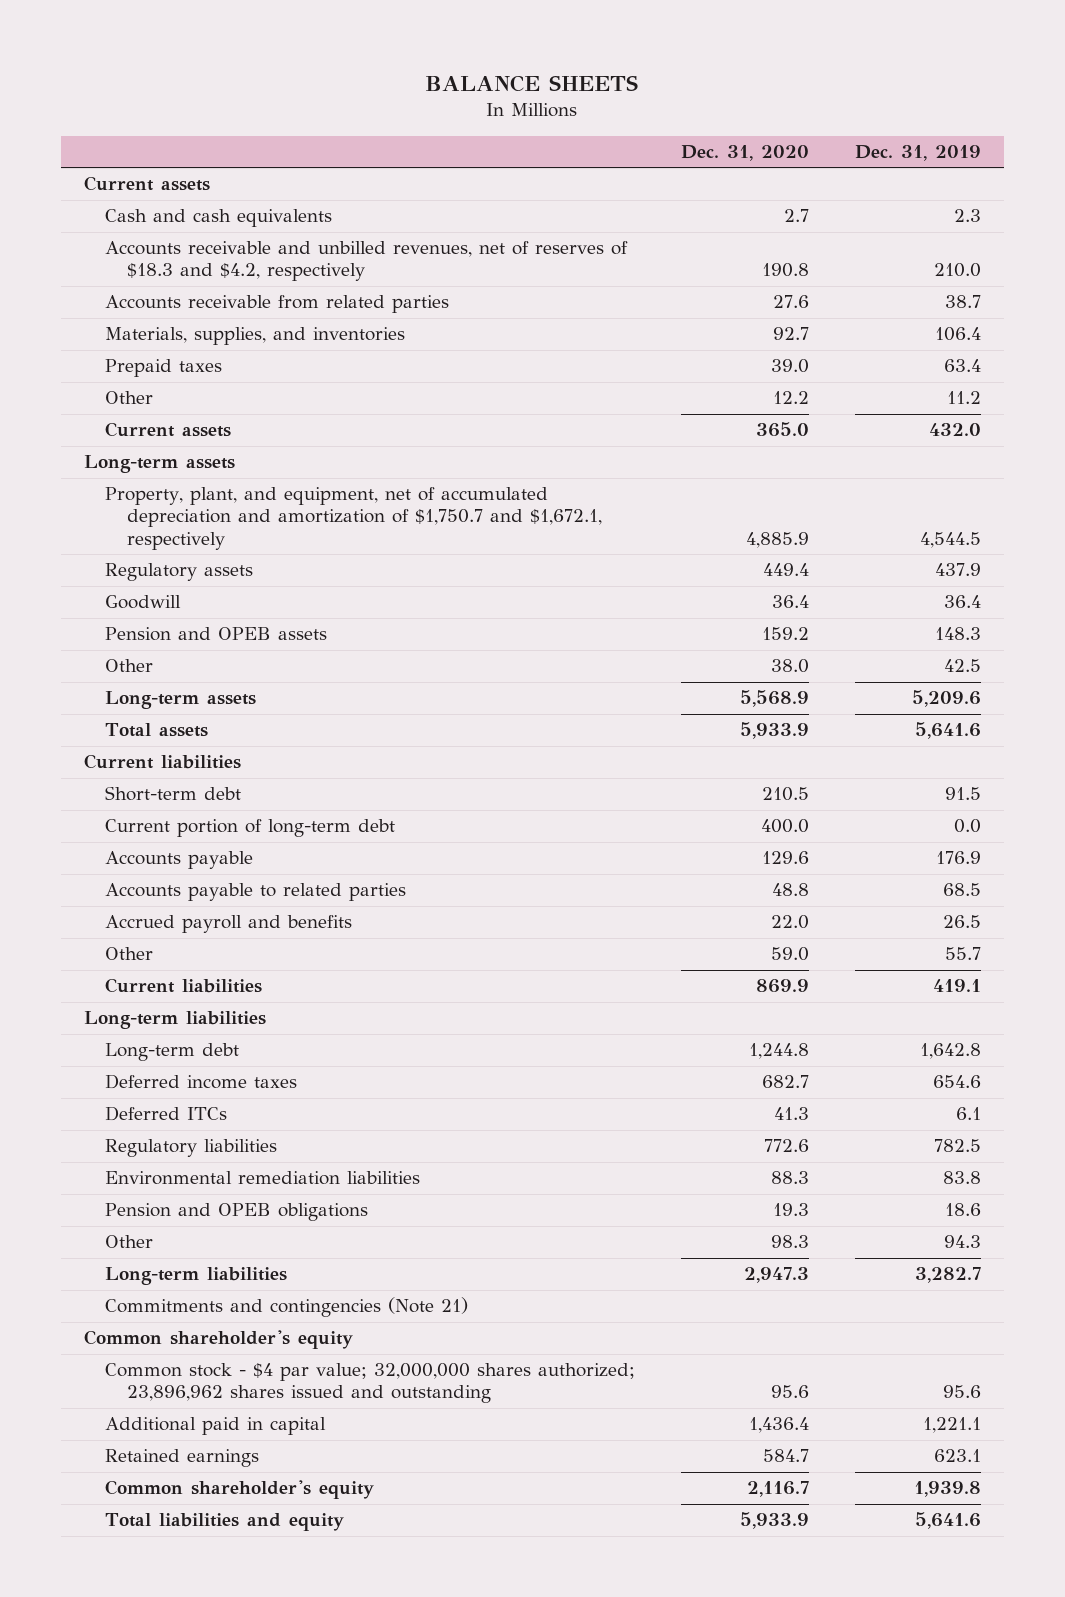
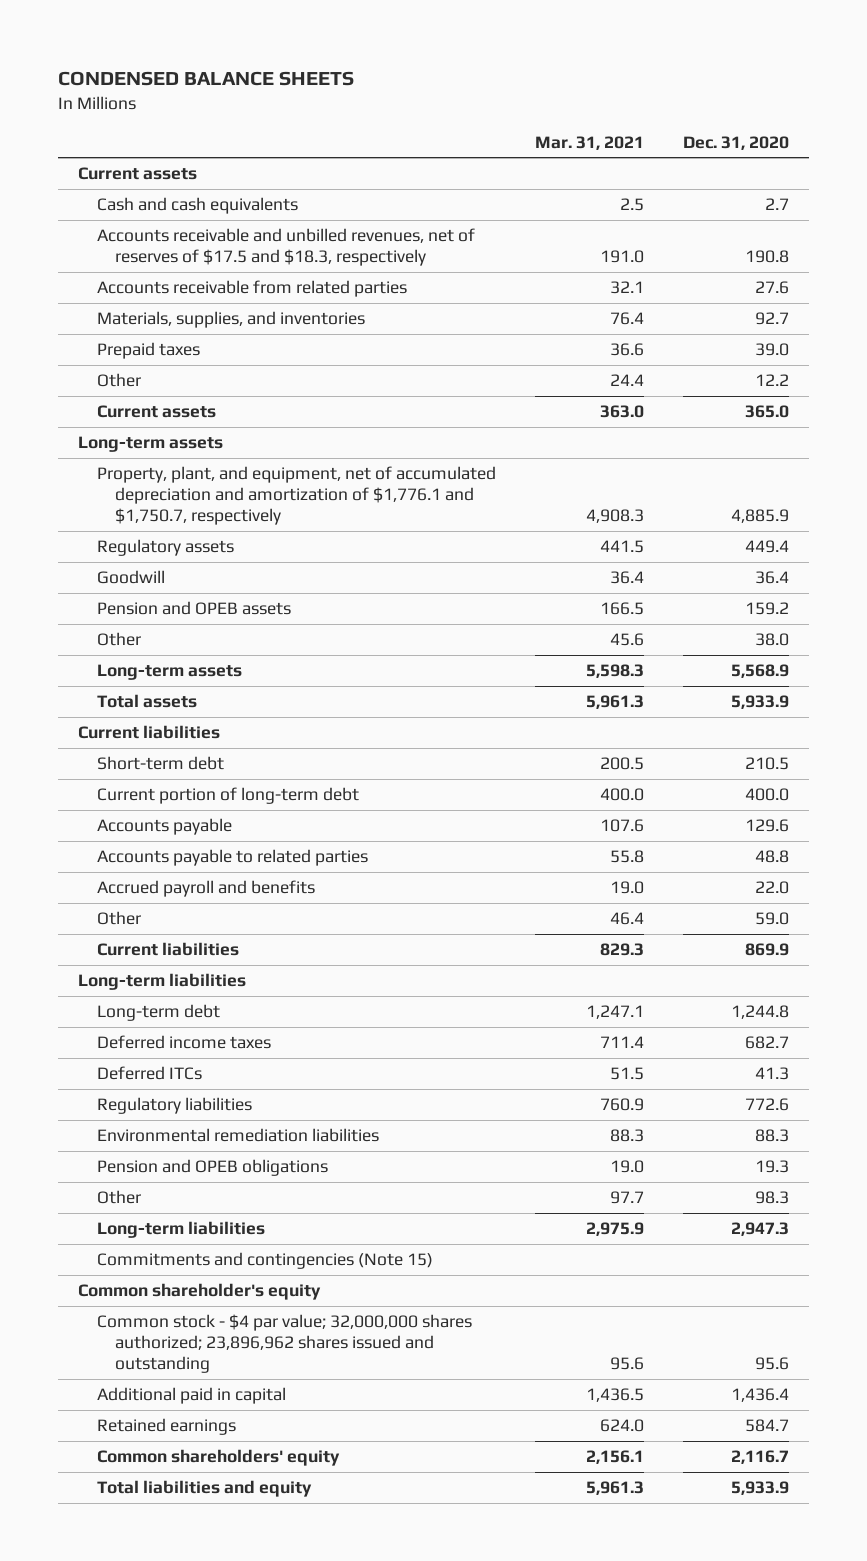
[425,74,639,92] BALANCE SHEETS -> [58,71,355,87] CONDENSED BALANCE SHEETS
[855,145,982,162] Dec. 31, 2019 -> none
none -> [534,135,644,150] Mar. 31, 2021
[105,241,629,282] Accounts receivable and unbilled revenues, net of reserves of $18.3 and $4.2, respectively -> [96,228,475,266] Accounts receivable and unbilled revenues, net of reserves of $17.5 and $18.3, respectively
[105,487,602,550] Property, plant, and equipment, net of accumulated depreciation and amortization of $1,750.7 and $1,672.1, respectively -> [96,466,496,525] Property, plant, and equipment, net of accumulated depreciation and amortization of $1,776.1 and $1,750.7, respectively
[105,1297,469,1318] Commitments and contingencies (Note 21) -> [96,1252,433,1270] Commitments and contingencies (Note 15)
[105,1480,375,1500] Common shareholder's equity -> [96,1449,340,1467] Common shareholders' equity

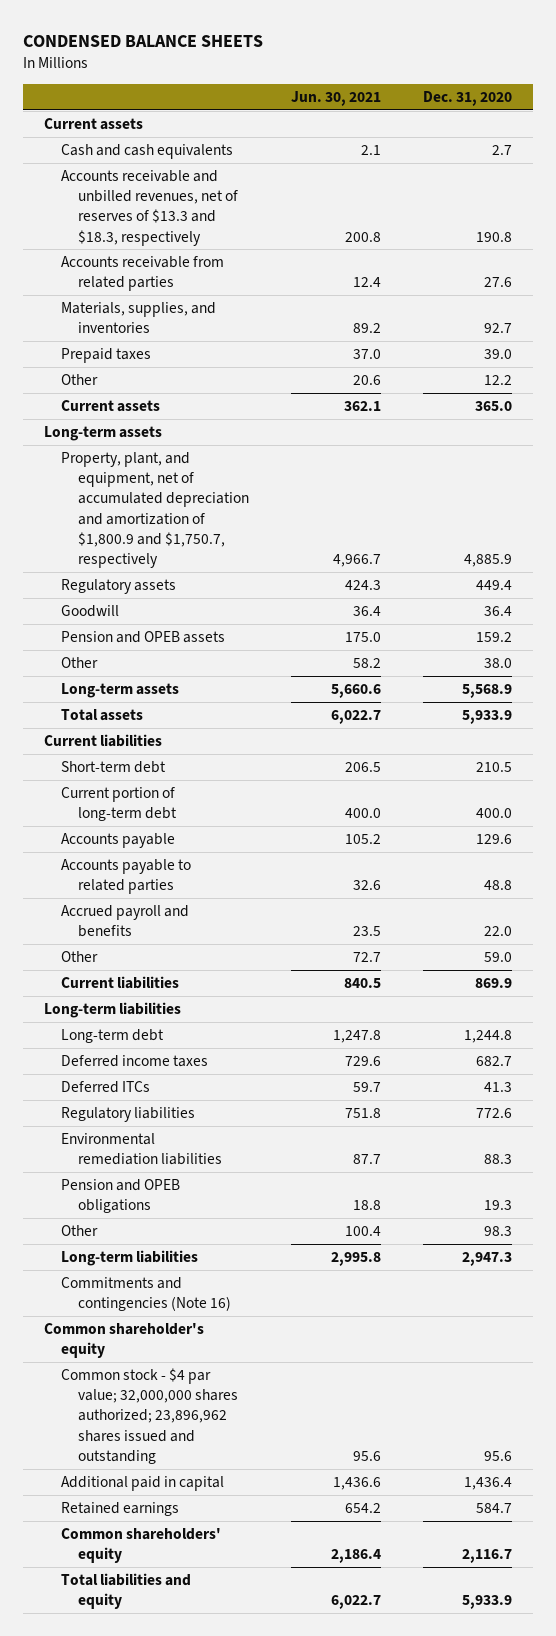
[534,135,644,150] Mar. 31, 2021 -> none
none -> [291,90,382,106] Jun. 30, 2021
[96,228,475,266] Accounts receivable and unbilled revenues, net of reserves of $17.5 and $18.3, respectively -> [61,170,239,246] Accounts receivable and unbilled revenues, net of reserves of $13.3 and $18.3, respectively
[96,466,496,525] Property, plant, and equipment, net of accumulated depreciation and amortization of $1,776.1 and $1,750.7, respectively -> [61,452,250,569] Property, plant, and equipment, net of accumulated depreciation and amortization of $1,800.9 and $1,750.7, respectively
[96,1252,433,1270] Commitments and contingencies (Note 15) -> [61,1277,232,1312] Commitments and contingencies (Note 16)

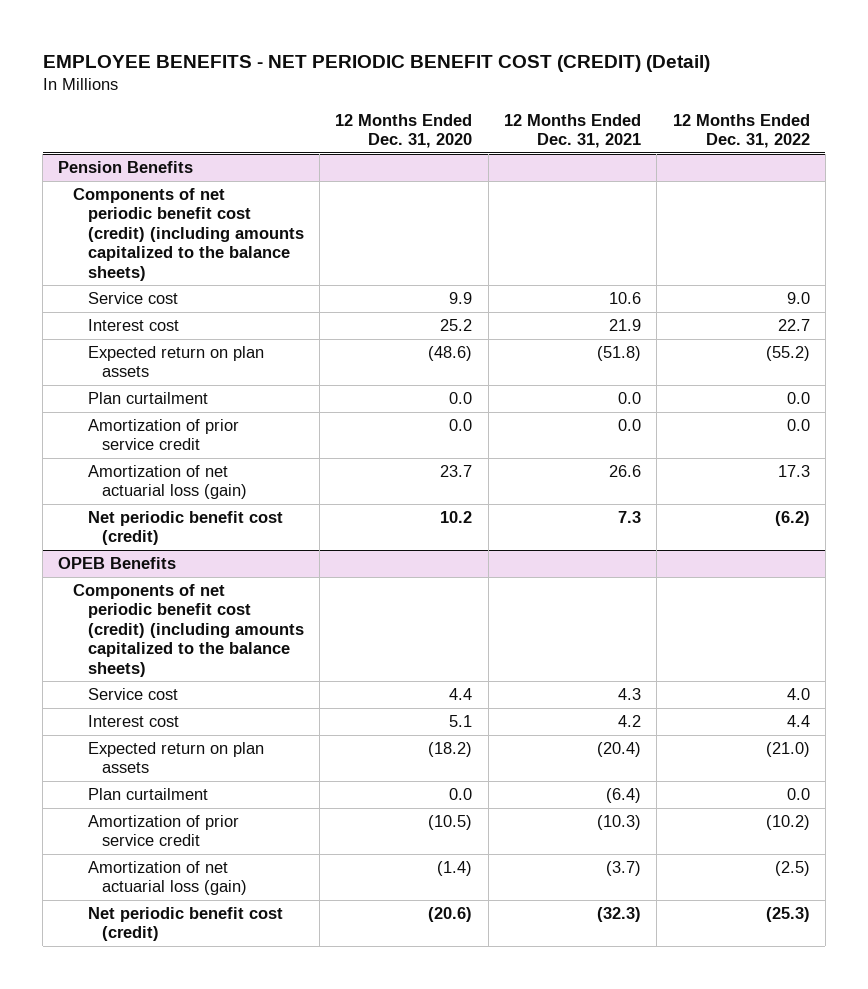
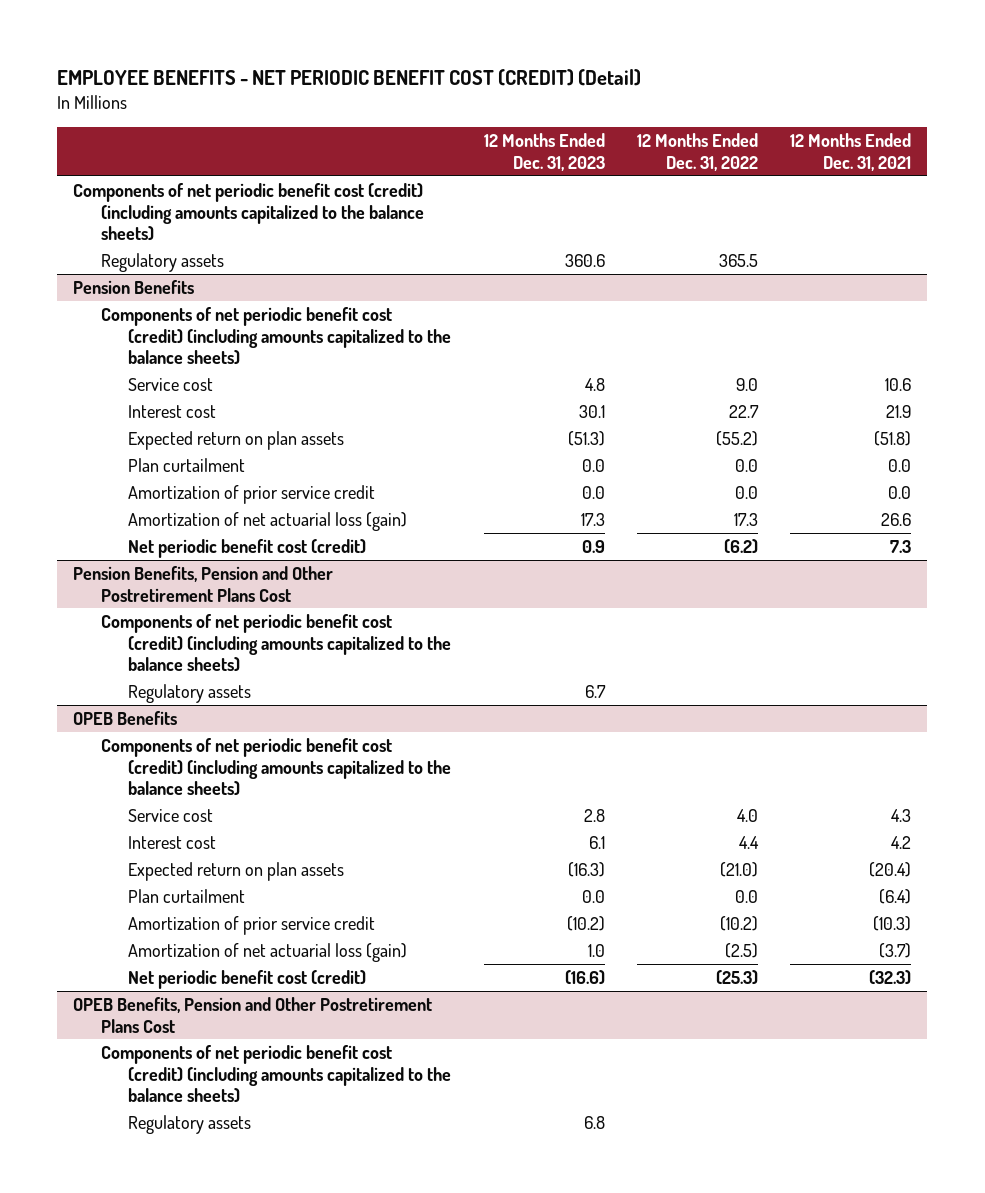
[335,113,473,148] 12 Months Ended Dec. 31, 2020 -> none
none -> [483,133,605,171] 12 Months Ended Dec. 31, 2023
none -> [73,182,424,242] Components of net periodic benefit cost (credit) (including amounts capitalized to the balance sheets)
none -> [100,252,224,272] Regulatory assets
none -> [73,565,334,602] Pension Benefits, Pension and Other Postretirement Plans Cost
none -> [100,613,452,673] Components of net periodic benefit cost (credit) (including amounts capitalized to the balance sheets)
none -> [128,683,252,703] Regulatory assets
none -> [73,996,433,1033] OPEB Benefits, Pension and Other Postretirement Plans Cost
none -> [100,1044,452,1104] Components of net periodic benefit cost (credit) (including amounts capitalized to the balance sheets)
none -> [128,1114,252,1134] Regulatory assets

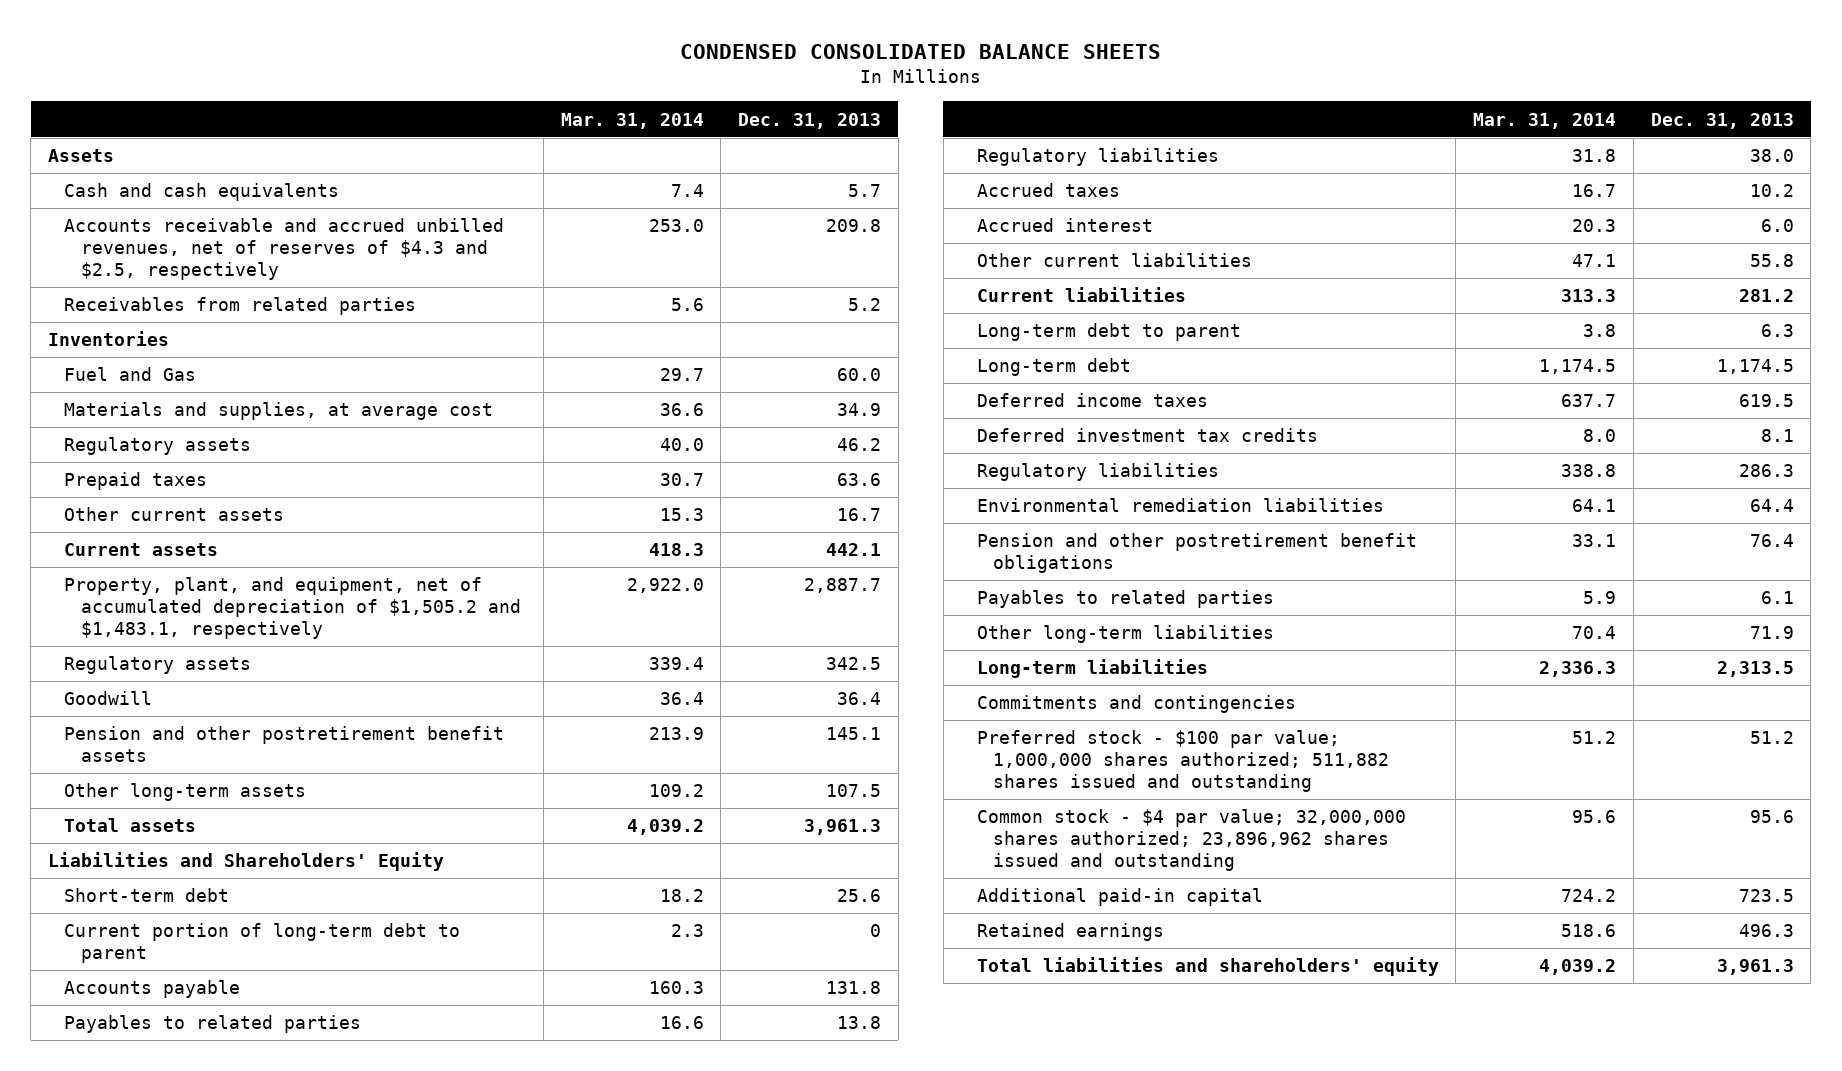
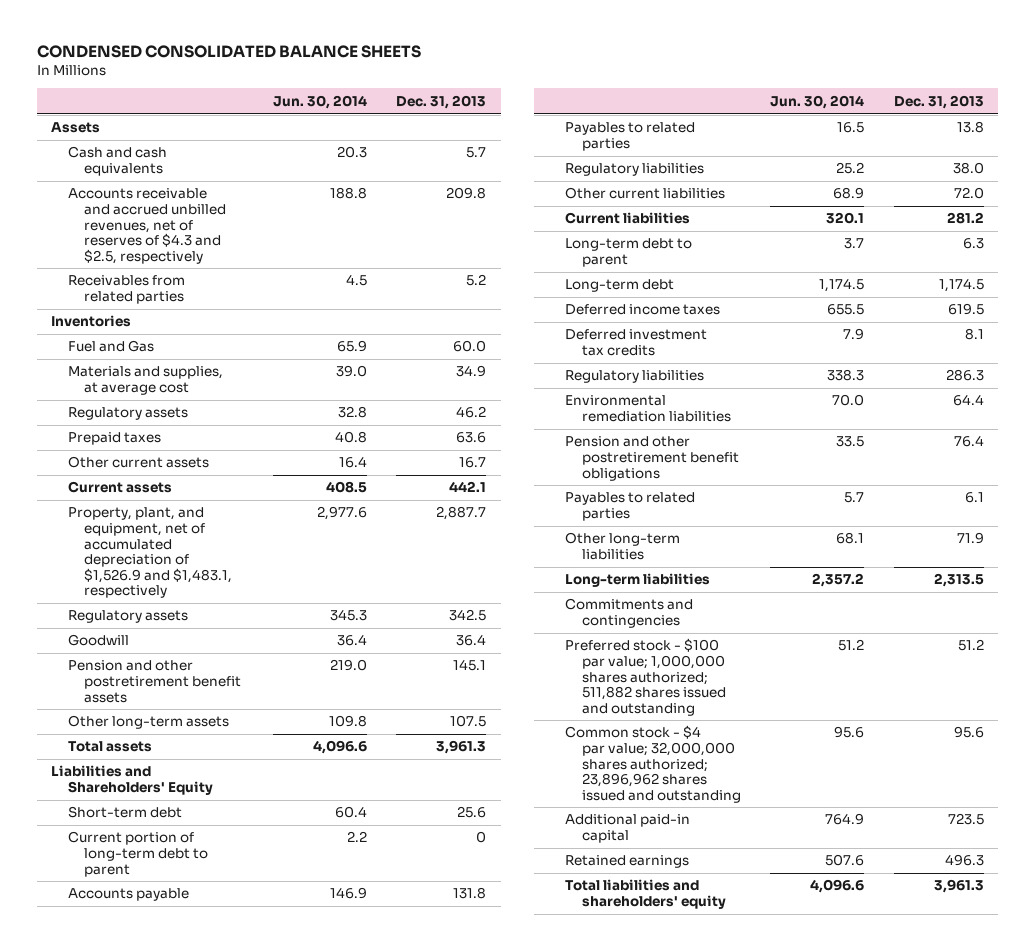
[560,112,704,129] Mar. 31, 2014 -> none
none -> [272,94,367,109] Jun. 30, 2014
[64,577,521,639] Property, plant, and equipment, net of accumulated depreciation of $1,505.2 and $1,483.1, respectively -> [67,507,233,599] Property, plant, and equipment, net of accumulated depreciation of $1,526.9 and $1,483.1, respectively
[976,183,1120,198] Accrued taxes -> none
[976,218,1153,233] Accrued interest -> none
[1749,254,1794,268] 55.8 -> [953,187,984,200] 72.0

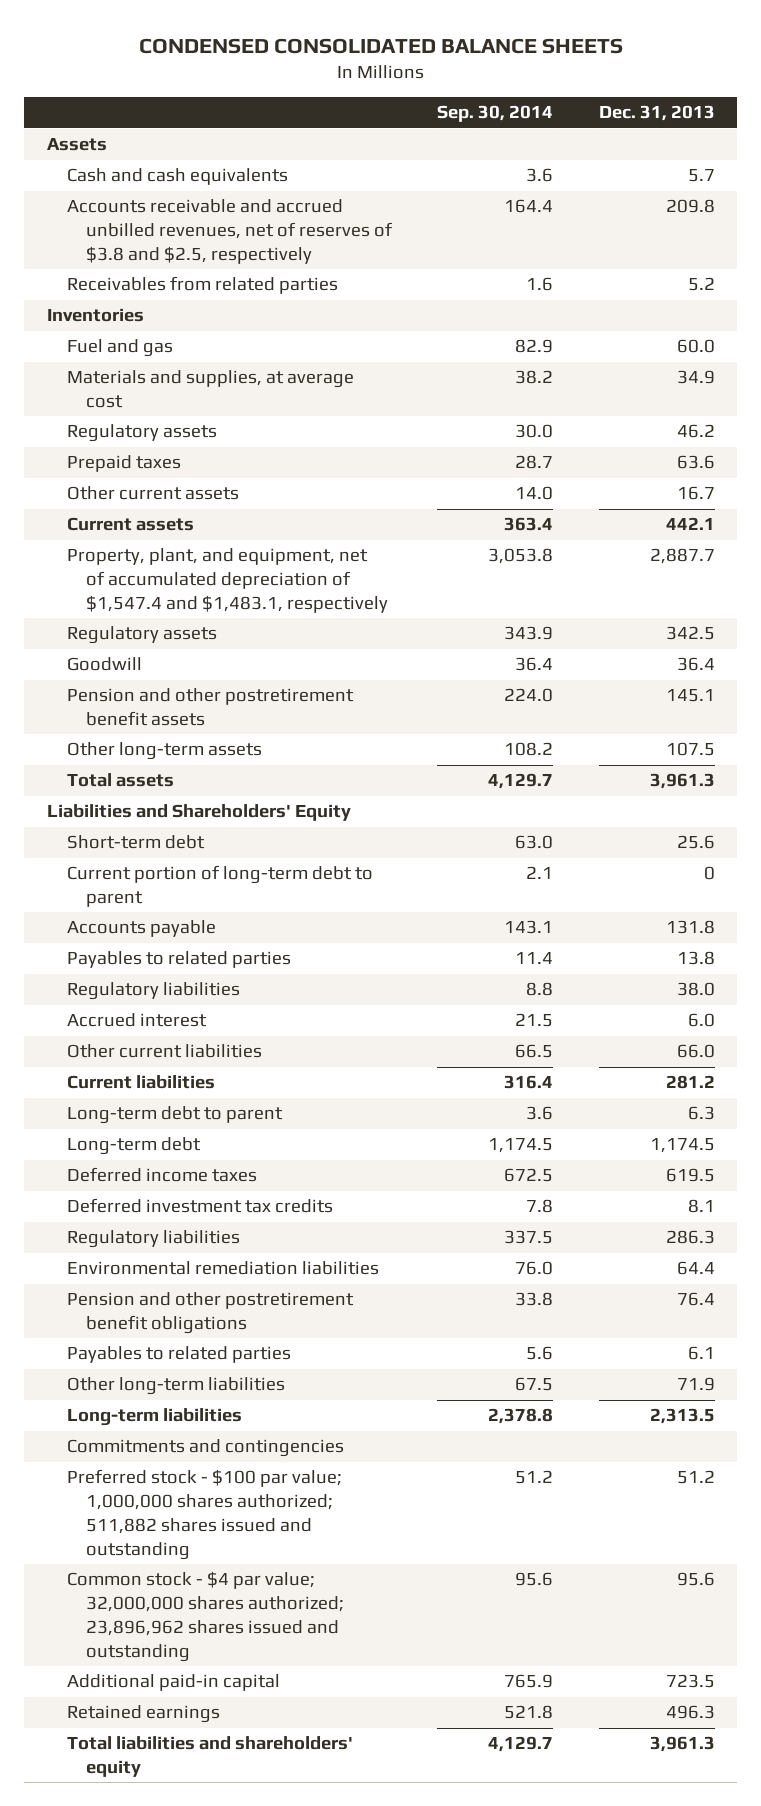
[272,94,367,109] Jun. 30, 2014 -> none
none -> [437,105,554,123] Sep. 30, 2014
[67,188,227,264] Accounts receivable and accrued unbilled revenues, net of reserves of $4.3 and $2.5, respectively -> [66,199,394,264] Accounts receivable and accrued unbilled revenues, net of reserves of $3.8 and $2.5, respectively
[67,340,154,353] Fuel and Gas -> [66,339,173,358] Fuel and gas
[67,507,233,599] Property, plant, and equipment, net of accumulated depreciation of $1,526.9 and $1,483.1, respectively -> [66,548,389,613] Property, plant, and equipment, net of accumulated depreciation of $1,547.4 and $1,483.1, respectively
none -> [66,1013,207,1028] Accrued interest
[953,187,984,200] 72.0 -> [676,1044,715,1059] 66.0

